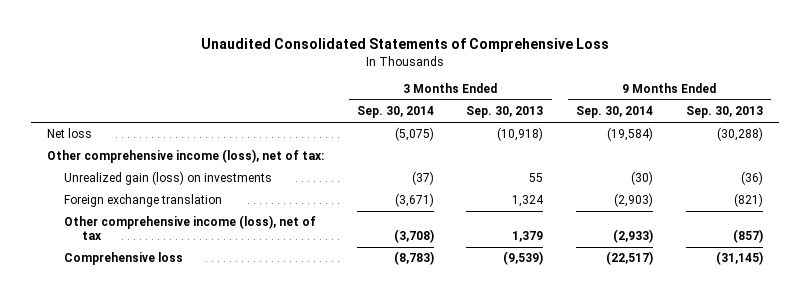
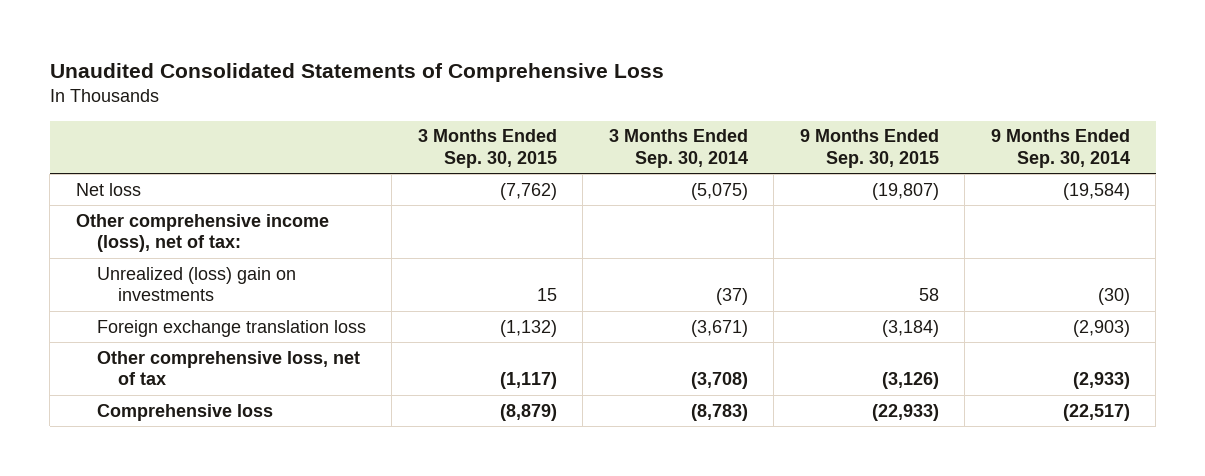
[466,106,544,119] Sep. 30, 2013 -> none
[685,106,763,119] Sep. 30, 2013 -> none
none -> [417,129,557,168] 3 Months Ended Sep. 30, 2015
none -> [799,129,939,168] 9 Months Ended Sep. 30, 2015
[64,171,273,186] Unrealized gain (loss) on investments -> [96,266,296,302] Unrealized (loss) gain on investments
[64,194,223,208] Foreign exchange translation -> [96,319,366,337] Foreign exchange translation loss
[64,215,317,241] Other comprehensive income (loss), net of tax -> [96,350,360,386] Other comprehensive loss, net of tax

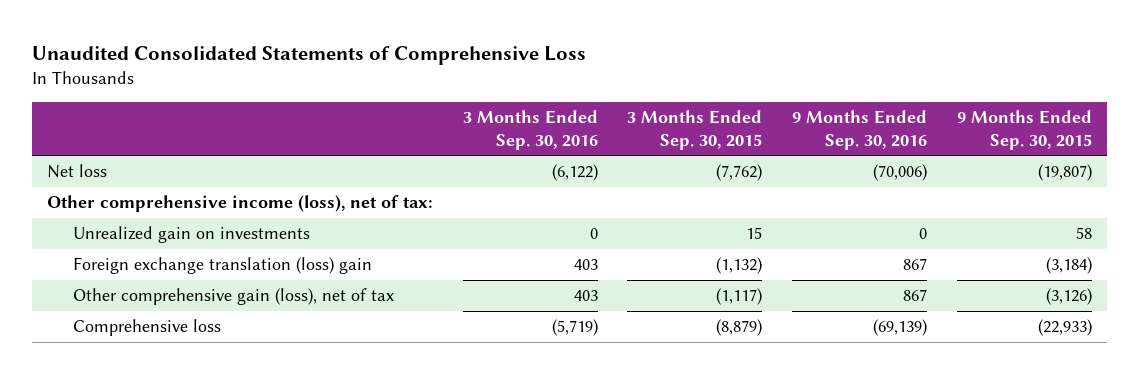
[608,129,748,168] 3 Months Ended Sep. 30, 2014 -> none
[990,129,1130,168] 9 Months Ended Sep. 30, 2014 -> none
none -> [462,109,598,150] 3 Months Ended Sep. 30, 2016
none -> [792,109,928,150] 9 Months Ended Sep. 30, 2016
[96,266,296,302] Unrealized (loss) gain on investments -> [73,226,311,244] Unrealized gain on investments
[96,319,366,337] Foreign exchange translation loss -> [73,257,373,275] Foreign exchange translation (loss) gain
[96,350,360,386] Other comprehensive loss, net of tax -> [73,288,395,306] Other comprehensive gain (loss), net of tax

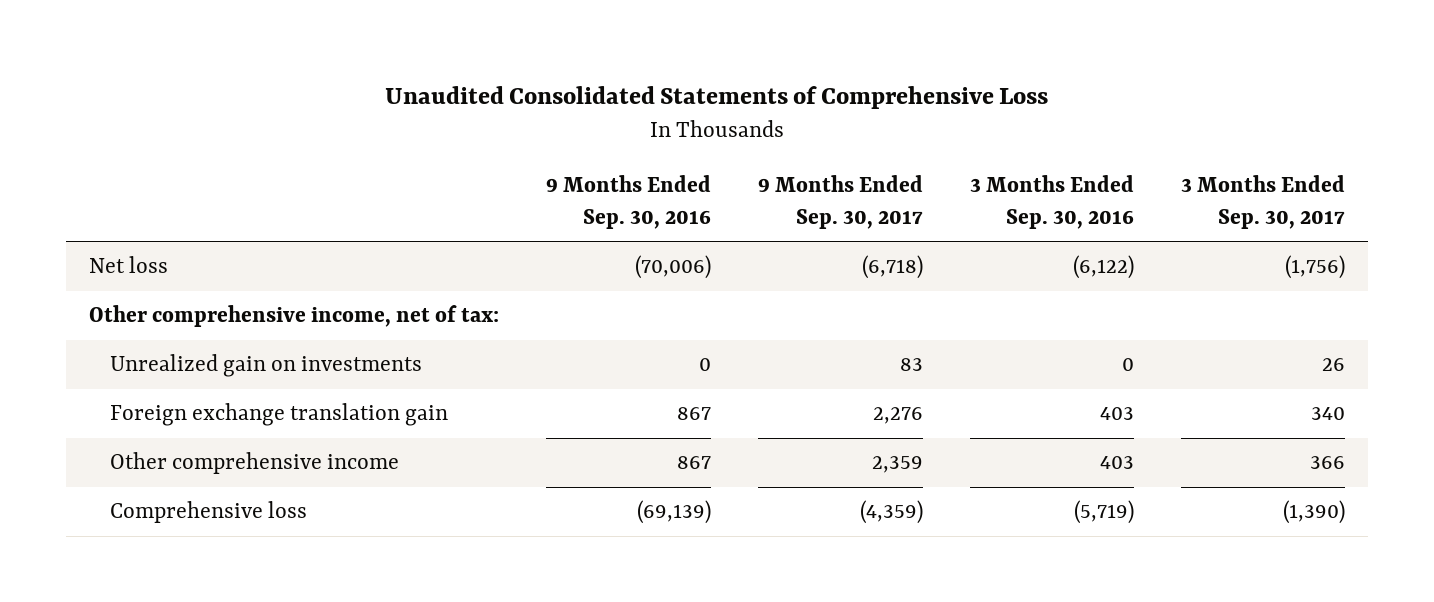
[627,109,763,150] 3 Months Ended Sep. 30, 2015 -> none
[956,109,1092,150] 9 Months Ended Sep. 30, 2015 -> none
none -> [758,175,924,229] 9 Months Ended Sep. 30, 2017
none -> [1180,175,1345,229] 3 Months Ended Sep. 30, 2017
[46,195,433,213] Other comprehensive income (loss), net of tax: -> [89,305,500,328] Other comprehensive income, net of tax:
[73,257,373,275] Foreign exchange translation (loss) gain -> [110,403,449,427] Foreign exchange translation gain
[73,288,395,306] Other comprehensive gain (loss), net of tax -> [110,452,400,475] Other comprehensive income

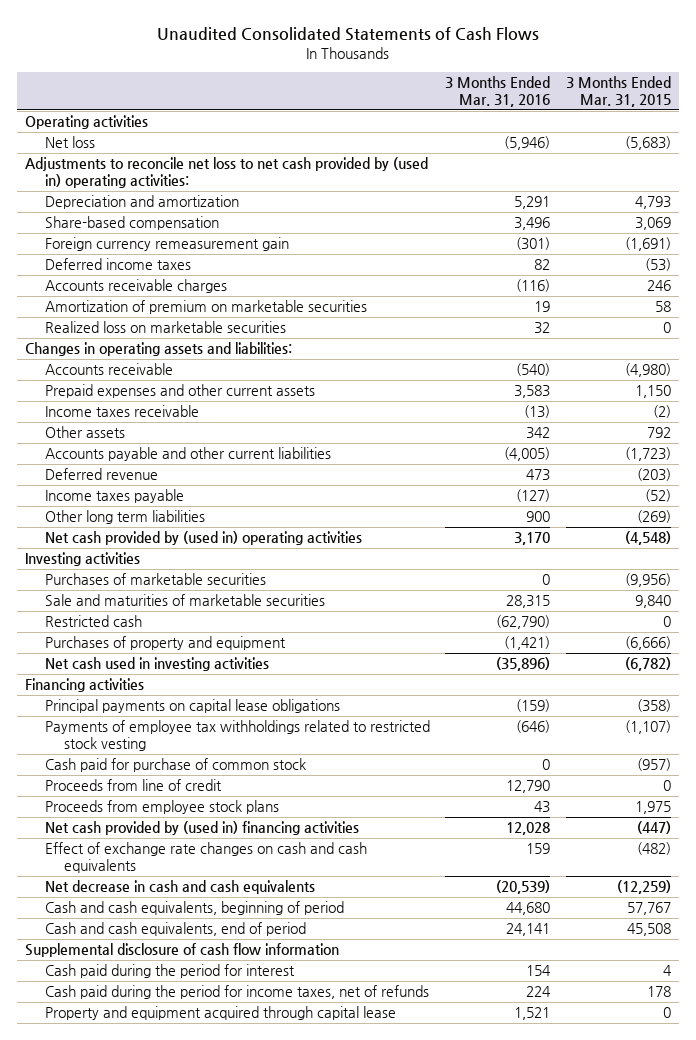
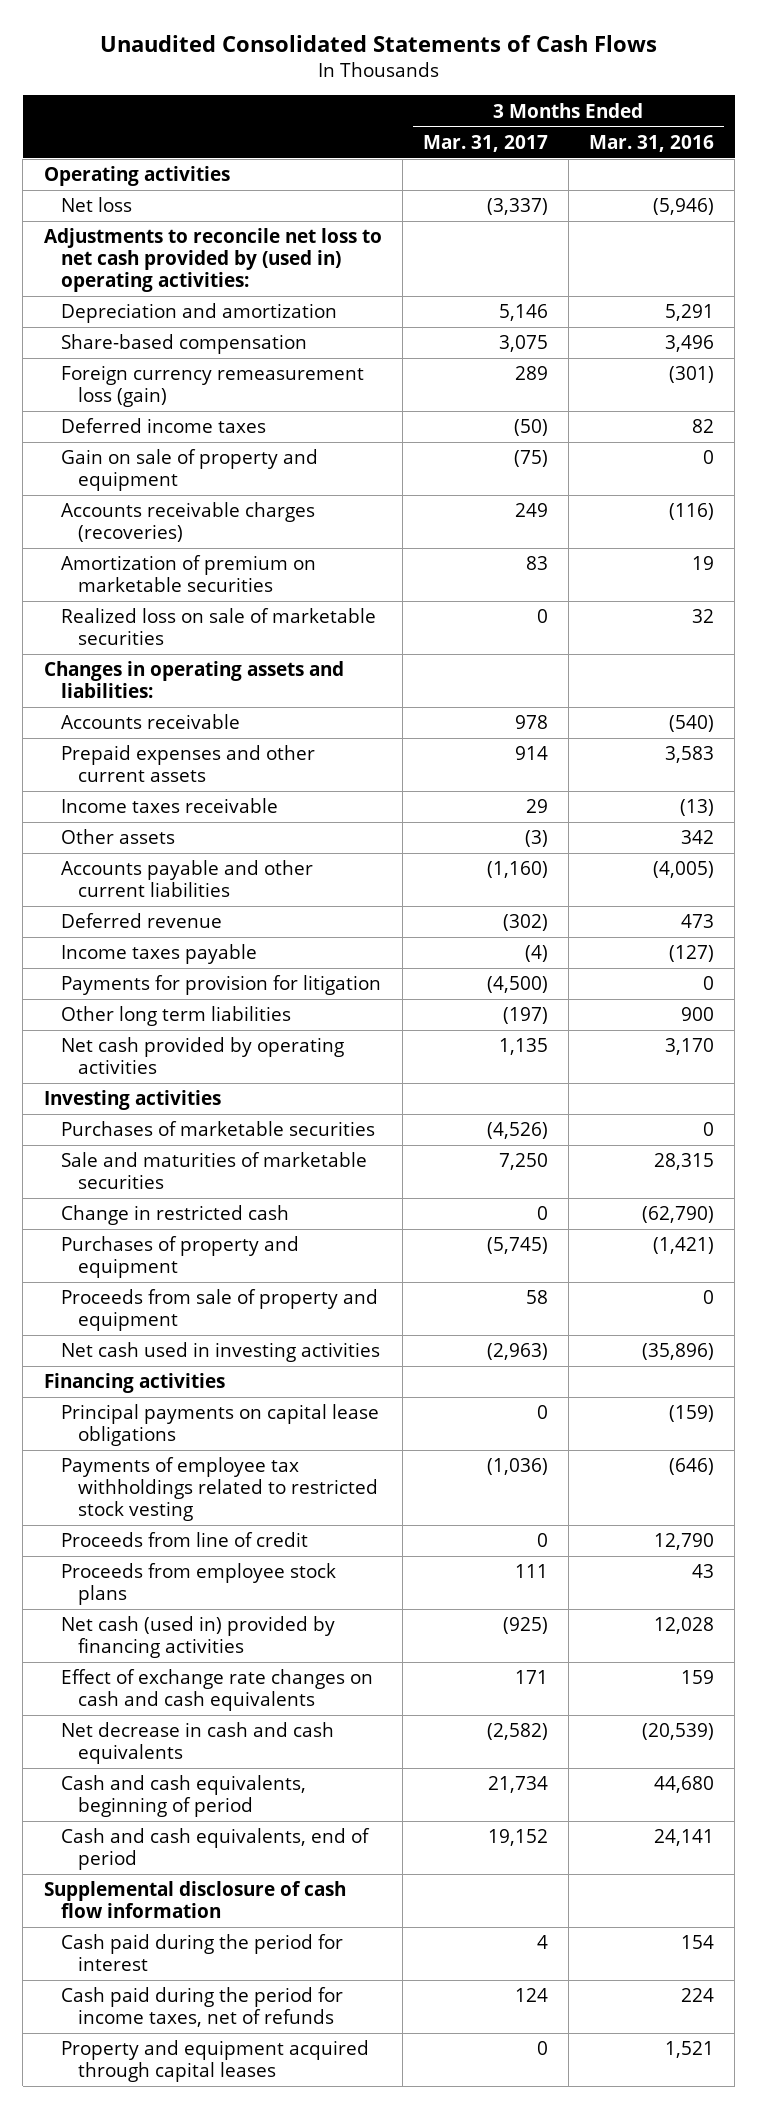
[565,76,671,108] 3 Months Ended Mar. 31, 2015 -> none
none -> [422,134,548,152] Mar. 31, 2017
[44,237,289,252] Foreign currency remeasurement gain -> [60,365,364,407] Foreign currency remeasurement loss (gain)
none -> [60,449,318,491] Gain on sale of property and equipment
[44,279,227,294] Accounts receivable charges -> [60,502,315,542] Accounts receivable charges (recoveries)
[44,321,286,334] Realized loss on marketable securities -> [60,608,376,645] Realized loss on sale of marketable securities
none -> [60,975,381,996] Payments for provision for litigation
[44,531,362,546] Net cash provided by (used in) operating activities -> [60,1037,344,1074] Net cash provided by operating activities
[44,615,142,628] Restricted cash -> [60,1205,289,1226] Change in restricted cash
none -> [60,1289,378,1331] Proceeds from sale of property and equipment
[44,758,306,773] Cash paid for purchase of common stock -> none
[44,821,359,836] Net cash provided by (used in) financing activities -> [60,1616,335,1658] Net cash (used in) provided by financing activities
[44,1006,396,1021] Property and equipment acquired through capital lease -> [60,2040,369,2082] Property and equipment acquired through capital leases

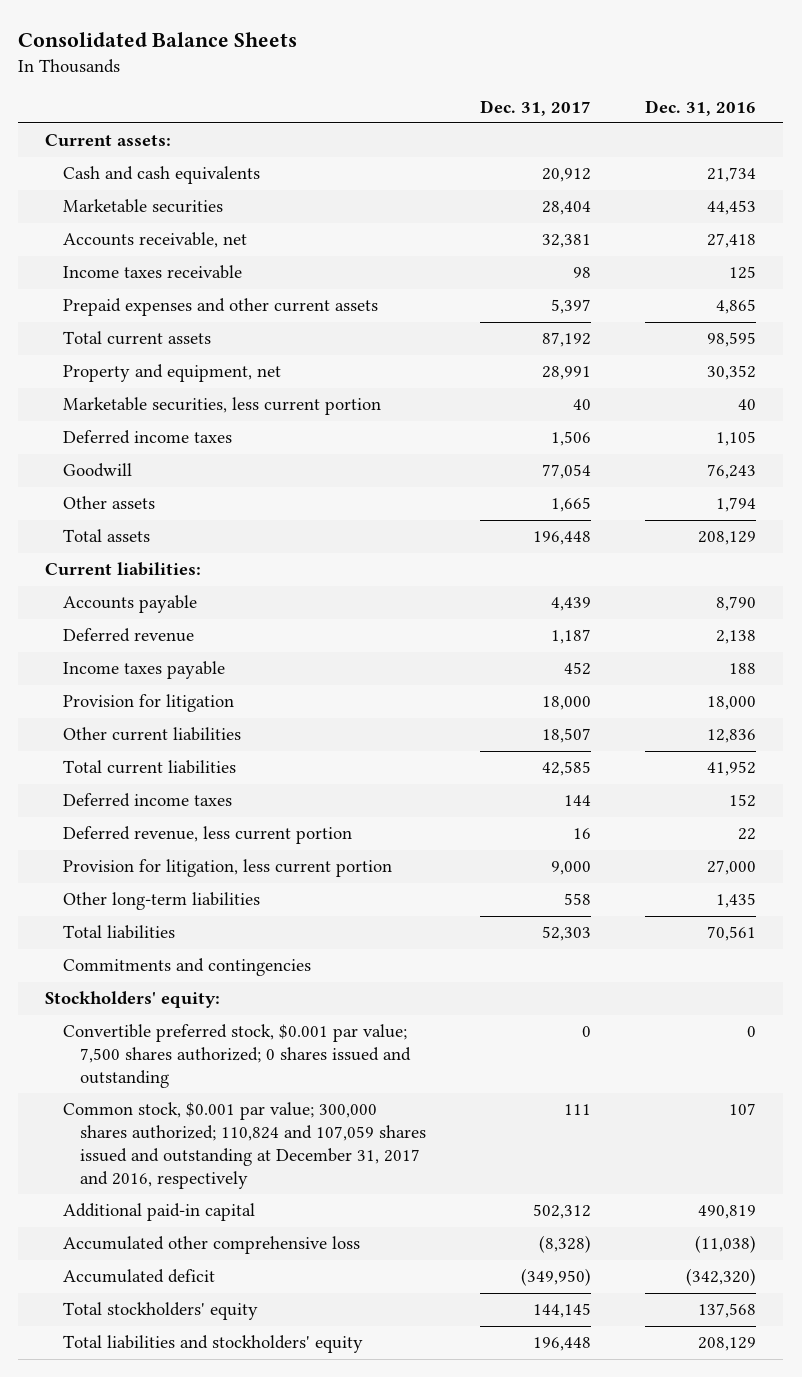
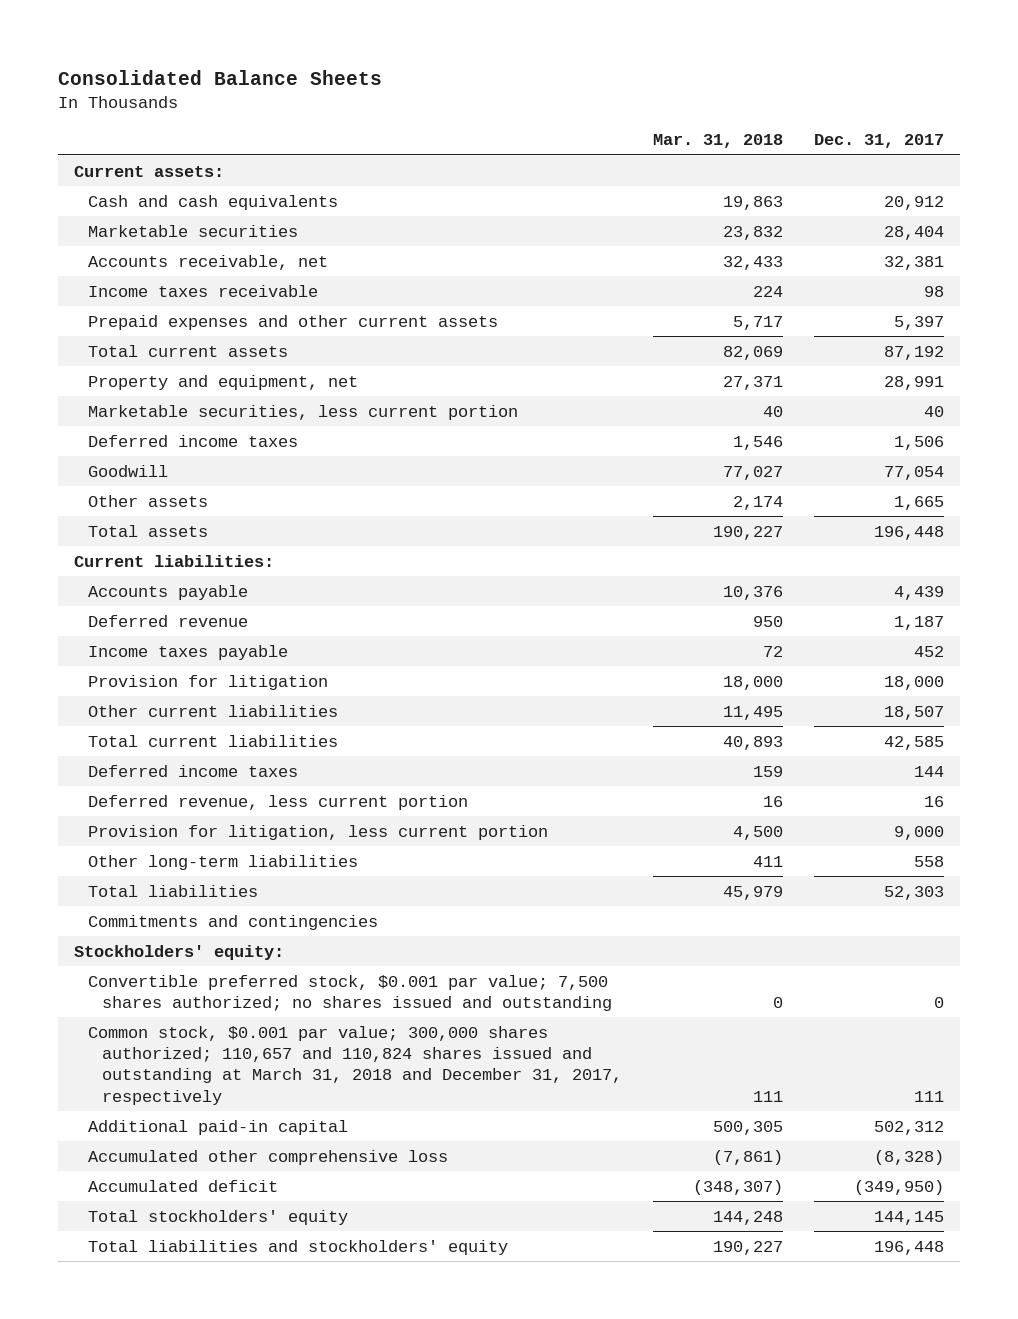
[645,99,757,116] Dec. 31, 2016 -> none
none -> [652,134,783,149] Mar. 31, 2018
[62,1024,412,1089] Convertible preferred stock, $0.001 par value; 7,500 shares authorized; 0 shares issued and outstanding -> [87,974,612,1012] Convertible preferred stock, $0.001 par value; 7,500 shares authorized; no shares issued and outstanding
[62,1102,427,1189] Common stock, $0.001 par value; 300,000 shares authorized; 110,824 and 107,059 shares issued and outstanding at December 31, 2017 and 2016, respectively -> [87,1025,622,1105] Common stock, $0.001 par value; 300,000 shares authorized; 110,657 and 110,824 shares issued and outstanding at March 31, 2018 and December 31, 2017, respectively

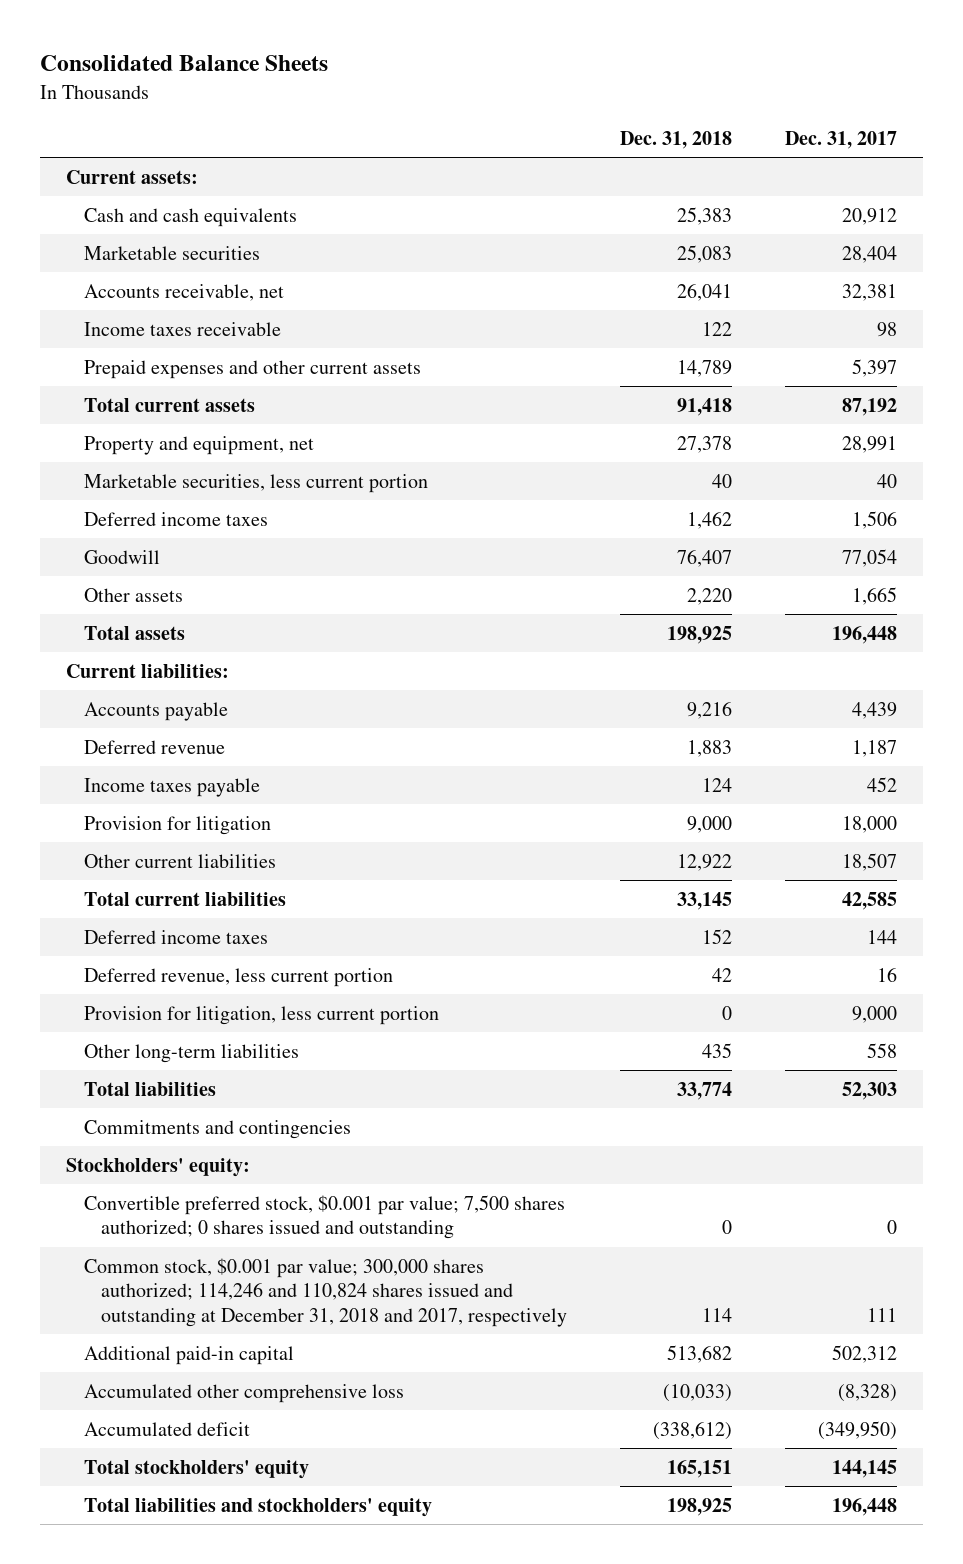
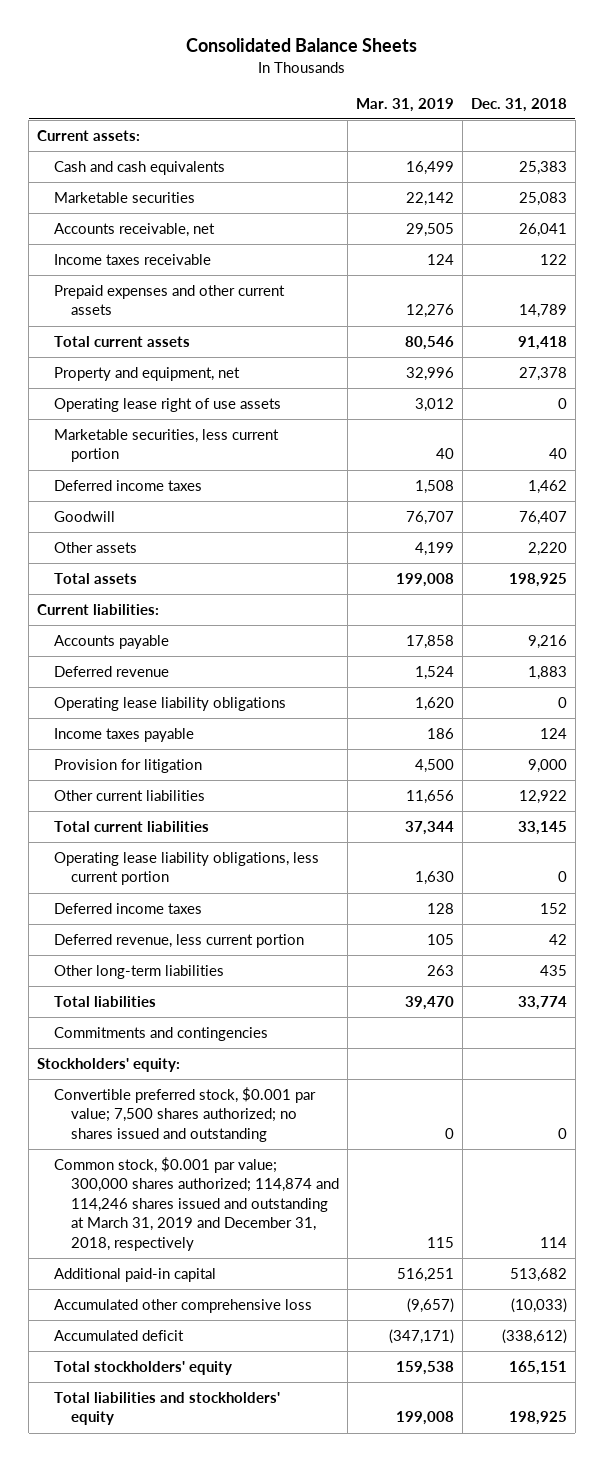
[784,130,897,149] Dec. 31, 2017 -> none
none -> [355,97,454,112] Mar. 31, 2019
none -> [54,398,282,413] Operating lease right of use assets
none -> [54,697,287,712] Operating lease liability obligations
none -> [54,852,320,886] Operating lease liability obligations, less current portion
[83,1005,439,1025] Provision for litigation, less current portion -> none
[83,1194,565,1240] Convertible preferred stock, $0.001 par value; 7,500 shares authorized; 0 shares issued and outstanding -> [54,1087,317,1142] Convertible preferred stock, $0.001 par value; 7,500 shares authorized; no shares issued and outstanding
[83,1257,568,1327] Common stock, $0.001 par value; 300,000 shares authorized; 114,246 and 110,824 shares issued and outstanding at December 31, 2018 and 2017, respectively -> [54,1157,339,1251] Common stock, $0.001 par value; 300,000 shares authorized; 114,874 and 114,246 shares issued and outstanding at March 31, 2019 and December 31, 2018, respectively

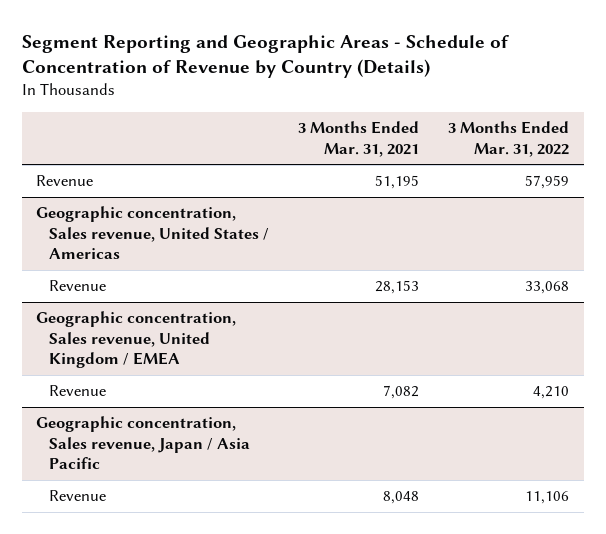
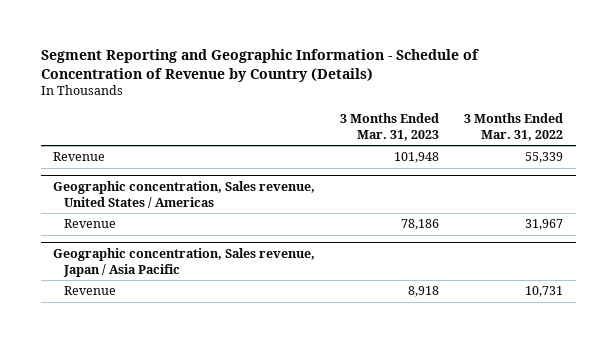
[21,34,509,79] Segment Reporting and Geographic Areas - Schedule of Concentration of Revenue by Country (Details) -> [40,48,479,82] Segment Reporting and Geographic Information - Schedule of Concentration of Revenue by Country (Details)
[298,121,420,157] 3 Months Ended Mar. 31, 2021 -> none
none -> [340,113,440,141] 3 Months Ended Mar. 31, 2023
[525,175,570,190] 57,959 -> [525,152,564,164] 55,339
[36,311,237,369] Geographic concentration, Sales revenue, United Kingdom / EMEA -> none
[49,385,107,397] Revenue -> none
[525,281,570,295] 33,068 -> [525,219,564,231] 31,967
[525,491,570,505] 11,106 -> [525,286,564,298] 10,731

